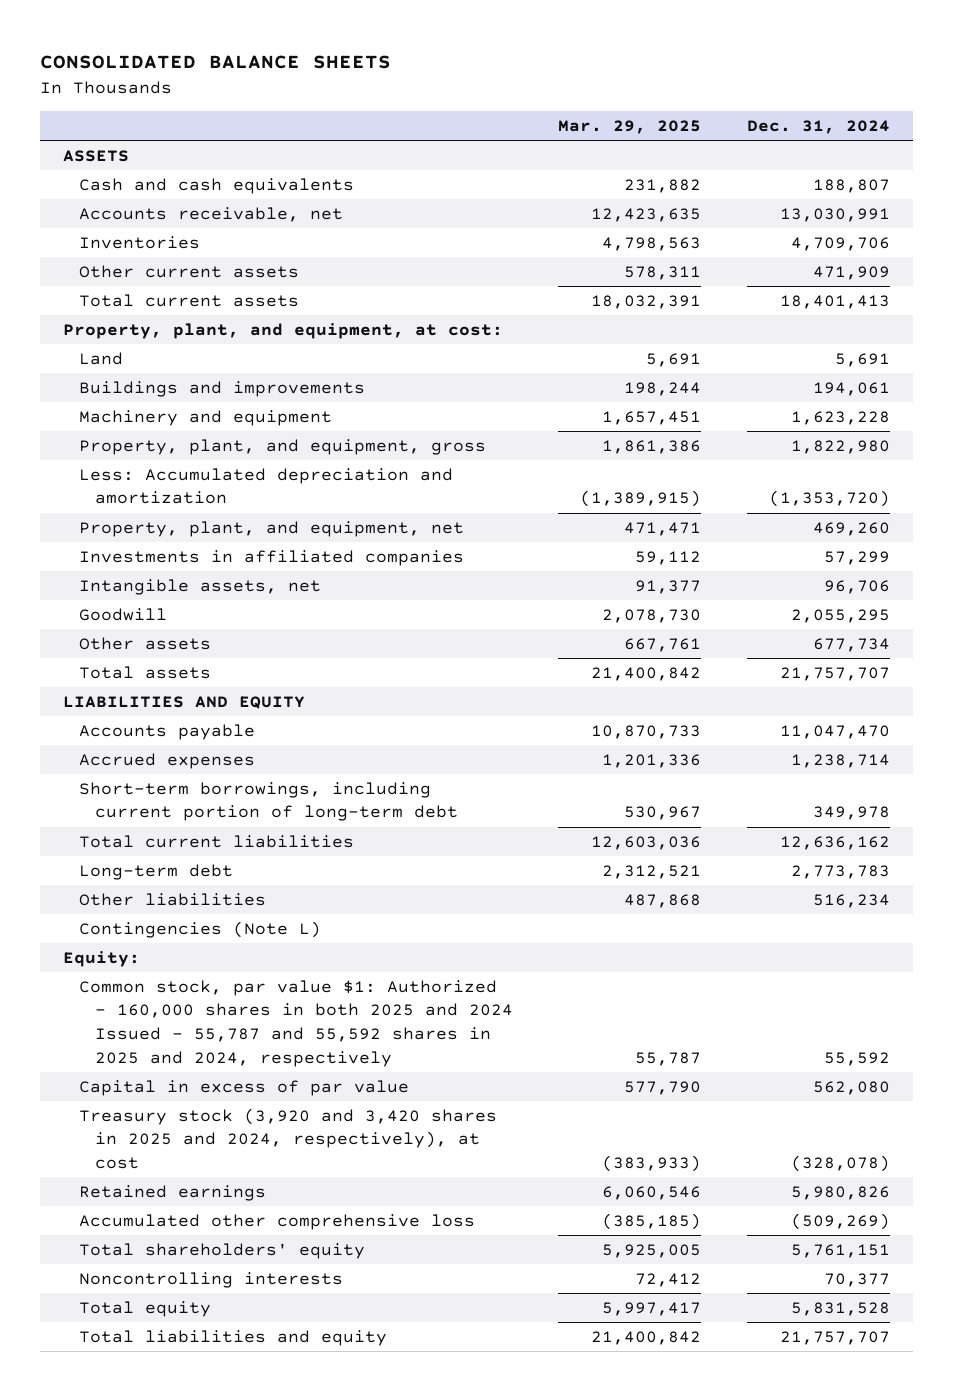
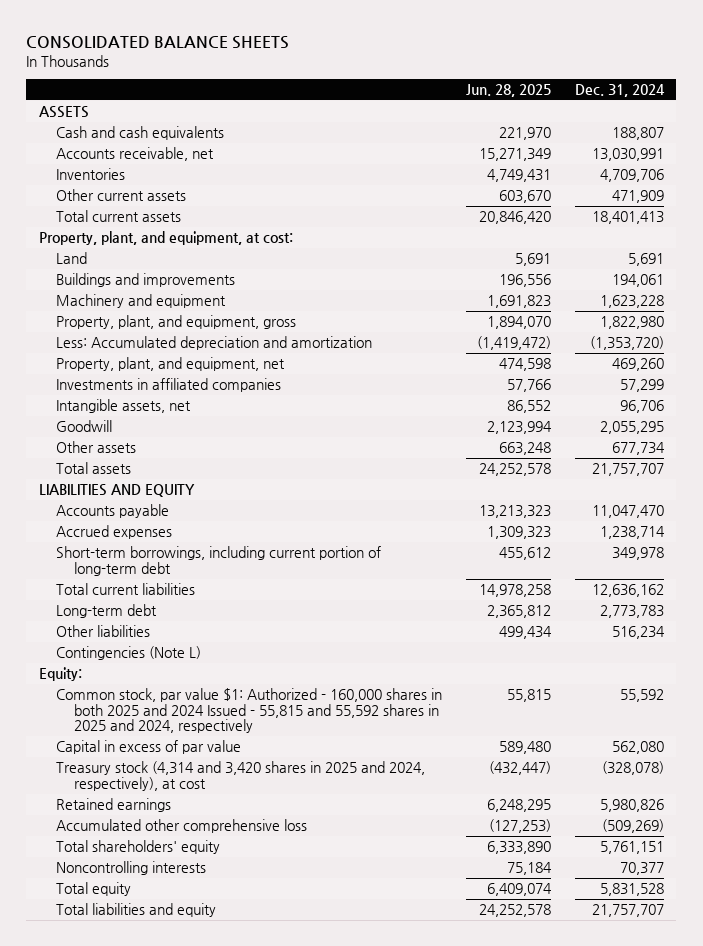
[558,120,702,135] Mar. 29, 2025 -> none
none -> [466,84,552,98] Jun. 28, 2025
[78,979,513,1067] Common stock, par value $1: Authorized - 160,000 shares in both 2025 and 2024 Issued - 55,787 and 55,592 shares in 2025 and 2024, respectively -> [56,688,443,734] Common stock, par value $1: Authorized - 160,000 shares in both 2025 and 2024 Issued - 55,815 and 55,592 shares in 2025 and 2024, respectively
[78,1107,497,1169] Treasury stock (3,920 and 3,420 shares in 2025 and 2024, respectively), at cost -> [56,761,426,791] Treasury stock (4,314 and 3,420 shares in 2025 and 2024, respectively), at cost

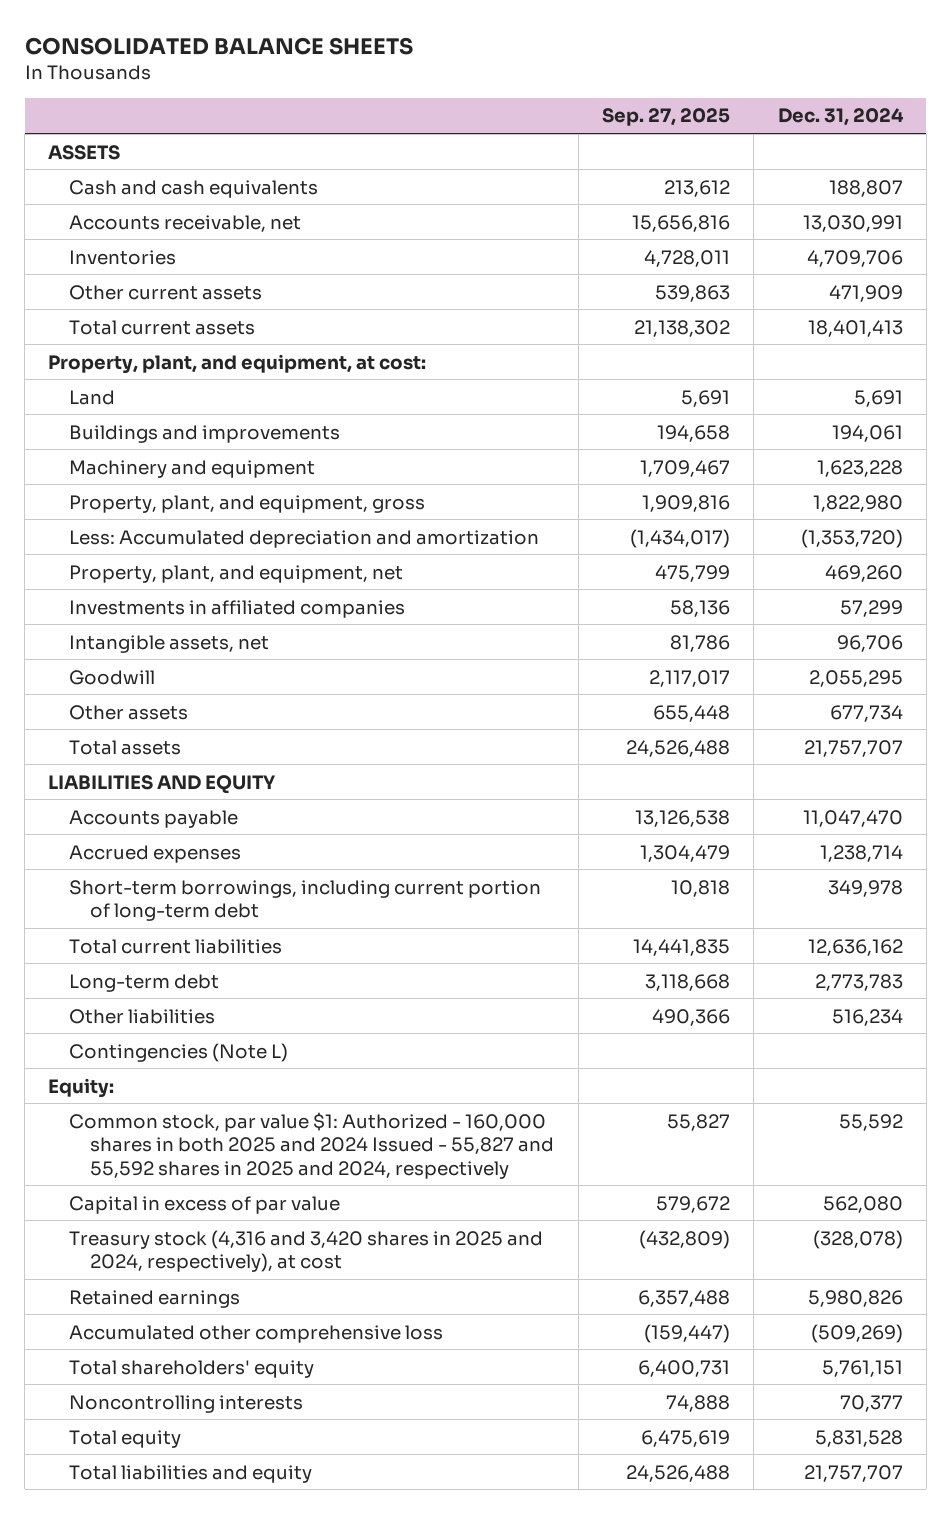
[466,84,552,98] Jun. 28, 2025 -> none
none -> [601,108,730,127] Sep. 27, 2025
[56,688,443,734] Common stock, par value $1: Authorized - 160,000 shares in both 2025 and 2024 Issued - 55,815 and 55,592 shares in 2025 and 2024, respectively -> [69,1111,555,1179] Common stock, par value $1: Authorized - 160,000 shares in both 2025 and 2024 Issued - 55,827 and 55,592 shares in 2025 and 2024, respectively
[56,761,426,791] Treasury stock (4,314 and 3,420 shares in 2025 and 2024, respectively), at cost -> [69,1229,544,1273] Treasury stock (4,316 and 3,420 shares in 2025 and 2024, respectively), at cost

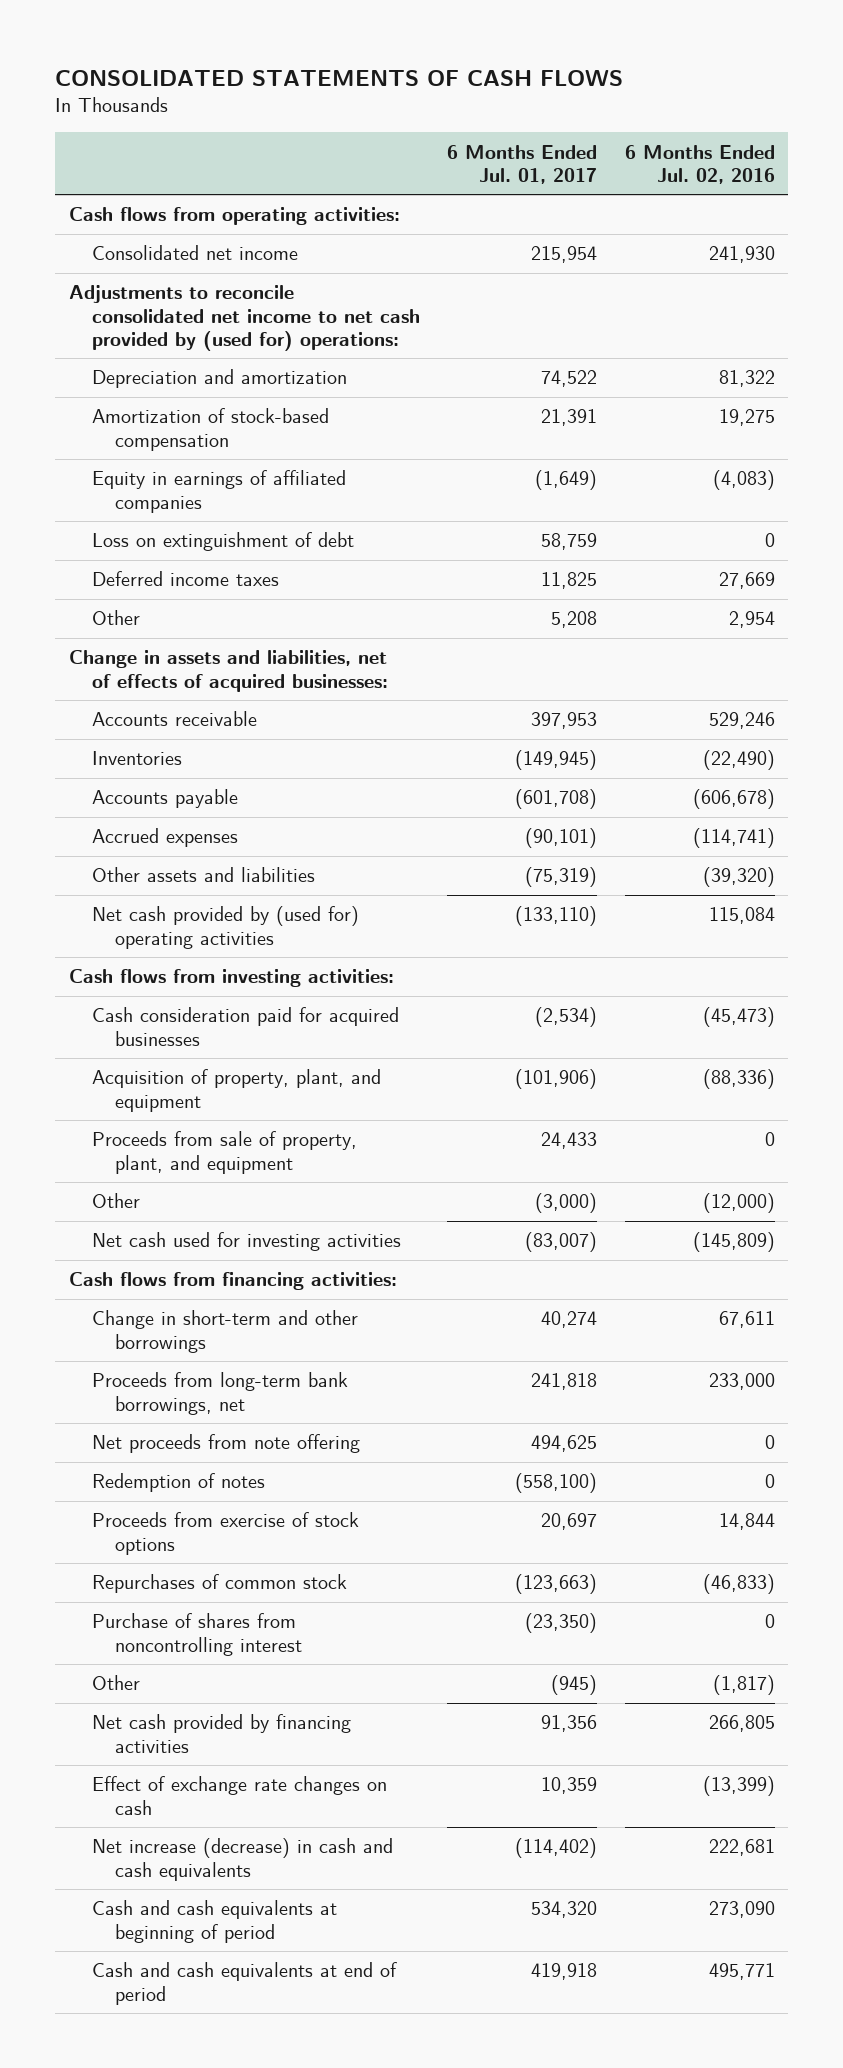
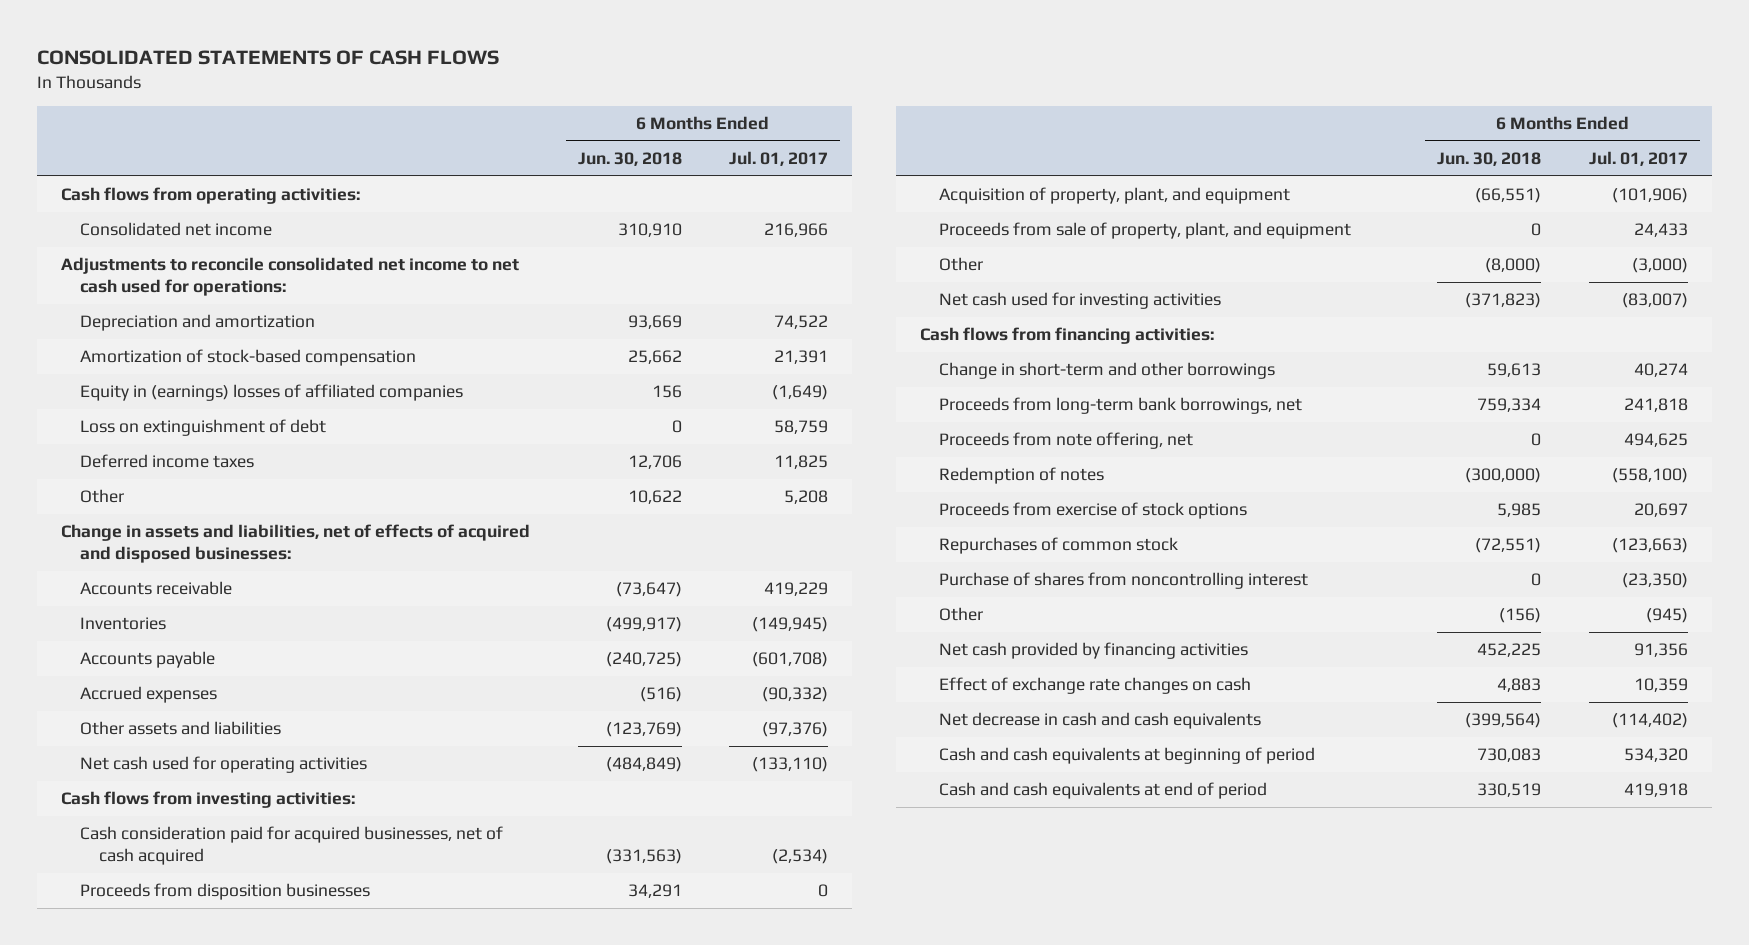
[624,144,775,184] 6 Months Ended Jul. 02, 2016 -> none
none -> [577,151,682,166] Jun. 30, 2018
[531,246,598,264] 215,954 -> [764,223,829,238] 216,966
[68,285,420,351] Adjustments to reconcile consolidated net income to net cash provided by (used for) operations: -> [60,257,519,297] Adjustments to reconcile consolidated net income to net cash used for operations:
[91,470,346,513] Equity in earnings of affiliated companies -> [79,384,463,402] Equity in (earnings) losses of affiliated companies
[68,650,388,692] Change in assets and liabilities, net of effects of acquired businesses: -> [60,524,530,564] Change in assets and liabilities, net of effects of acquired and disposed businesses:
[531,712,598,730] 397,953 -> [764,582,829,597] 419,229
[525,828,598,849] (90,101) -> [762,687,829,703] (90,332)
[525,867,598,888] (75,319) -> [762,722,829,738] (97,376)
[91,906,359,949] Net cash provided by (used for) operating activities -> [79,756,367,774] Net cash used for operating activities
[91,1007,399,1046] Cash consideration paid for acquired businesses -> [79,826,503,866] Cash consideration paid for acquired businesses, net of cash acquired
none -> [79,883,370,901] Proceeds from disposition businesses
[91,1434,360,1454] Net proceeds from note offering -> [939,432,1194,450] Proceeds from note offering, net
[91,1838,393,1881] Net increase (decrease) in cash and cash equivalents -> [939,712,1262,730] Net decrease in cash and cash equivalents

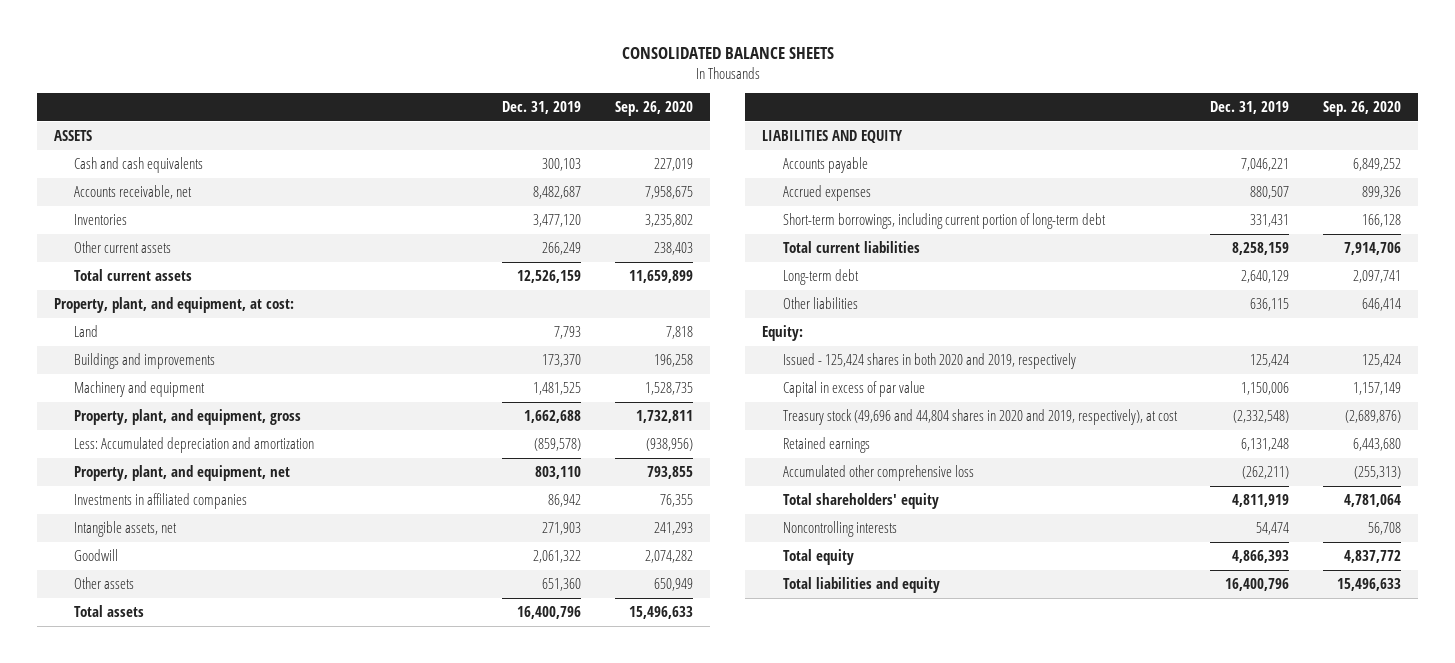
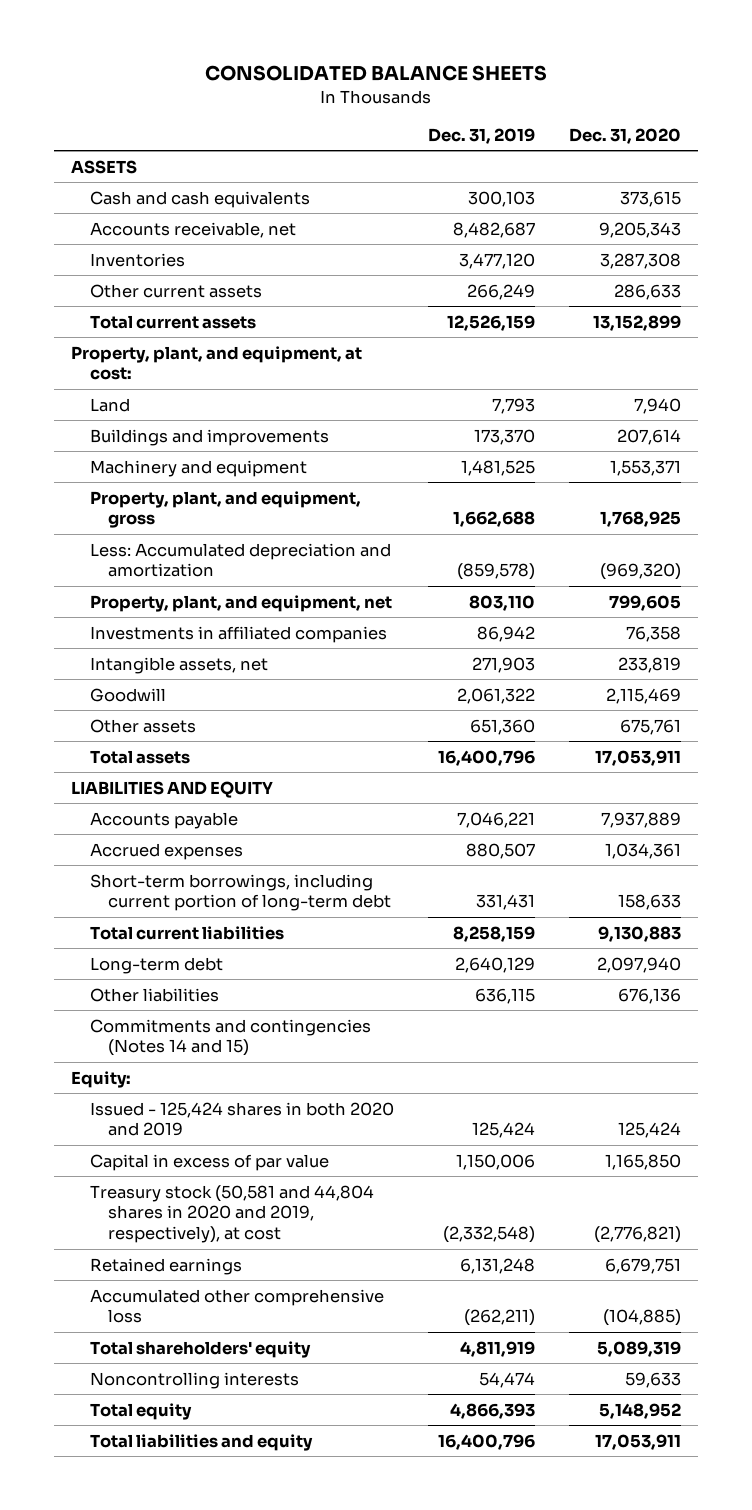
[614,101,693,117] Sep. 26, 2020 -> none
none -> [568,127,681,144] Dec. 31, 2020
none -> [89,1018,371,1057] Commitments and contingencies (Notes 14 and 15)
[782,353,1076,370] Issued - 125,424 shares in both 2020 and 2019, respectively -> [89,1101,394,1137] Issued - 125,424 shares in both 2020 and 2019
[782,409,1178,426] Treasury stock (49,696 and 44,804 shares in 2020 and 2019, respectively), at cost -> [89,1184,374,1244] Treasury stock (50,581 and 44,804 shares in 2020 and 2019, respectively), at cost

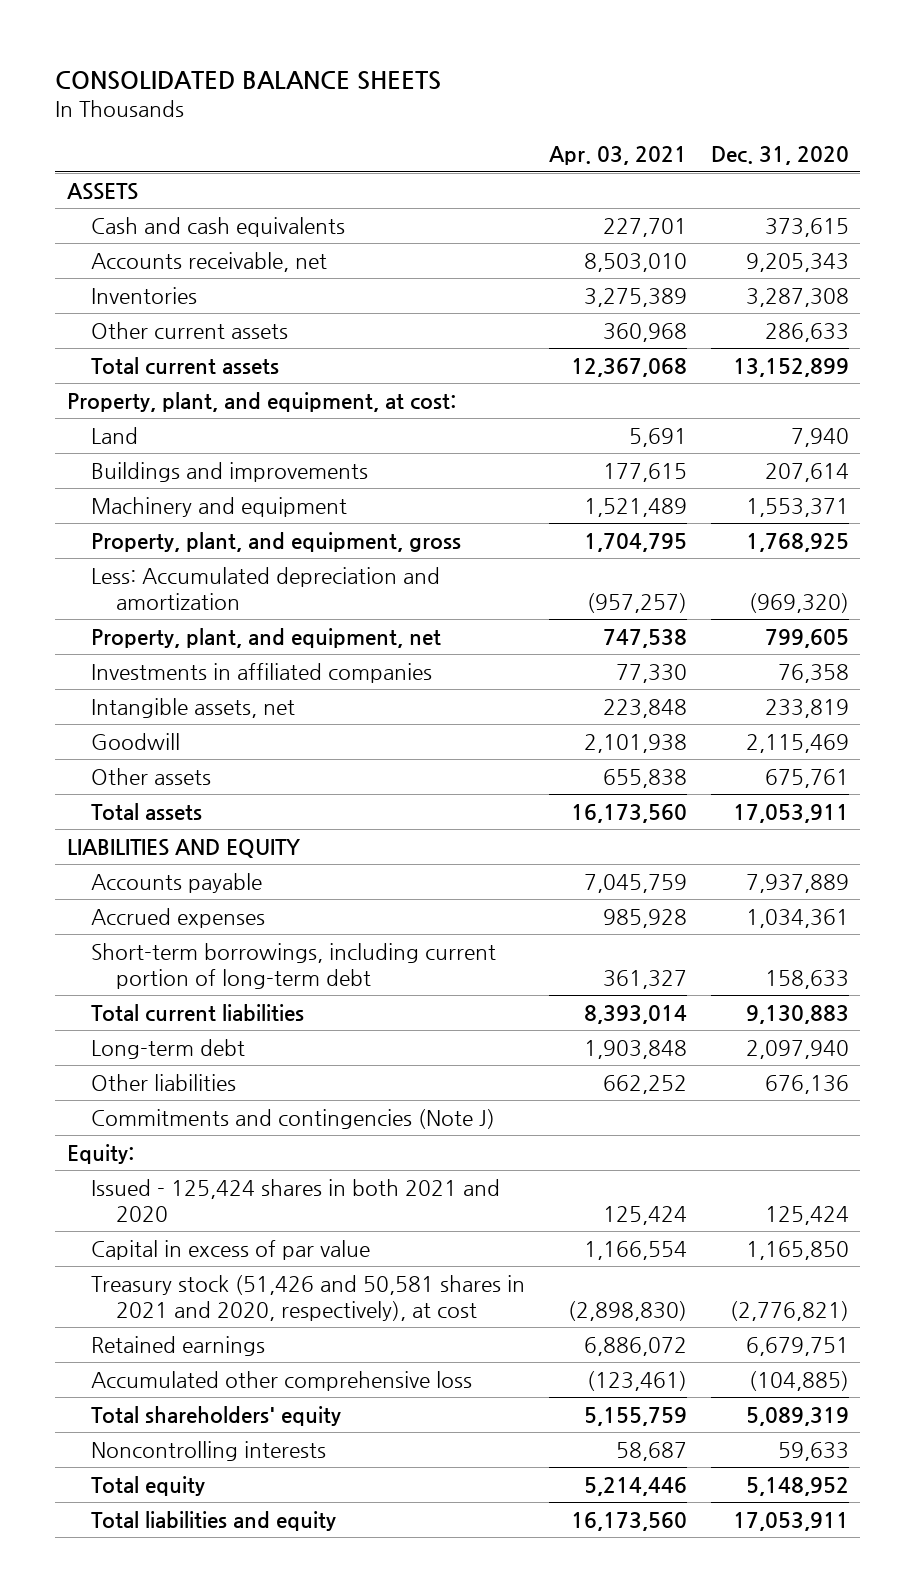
[427,127,535,144] Dec. 31, 2019 -> none
none -> [548,146,687,166] Apr. 03, 2021
[89,1018,371,1057] Commitments and contingencies (Notes 14 and 15) -> [91,1108,496,1129] Commitments and contingencies (Note J)
[89,1101,394,1137] Issued - 125,424 shares in both 2020 and 2019 -> [91,1178,501,1222] Issued - 125,424 shares in both 2021 and 2020
[89,1184,374,1244] Treasury stock (50,581 and 44,804 shares in 2020 and 2019, respectively), at cost -> [91,1274,526,1321] Treasury stock (51,426 and 50,581 shares in 2021 and 2020, respectively), at cost

